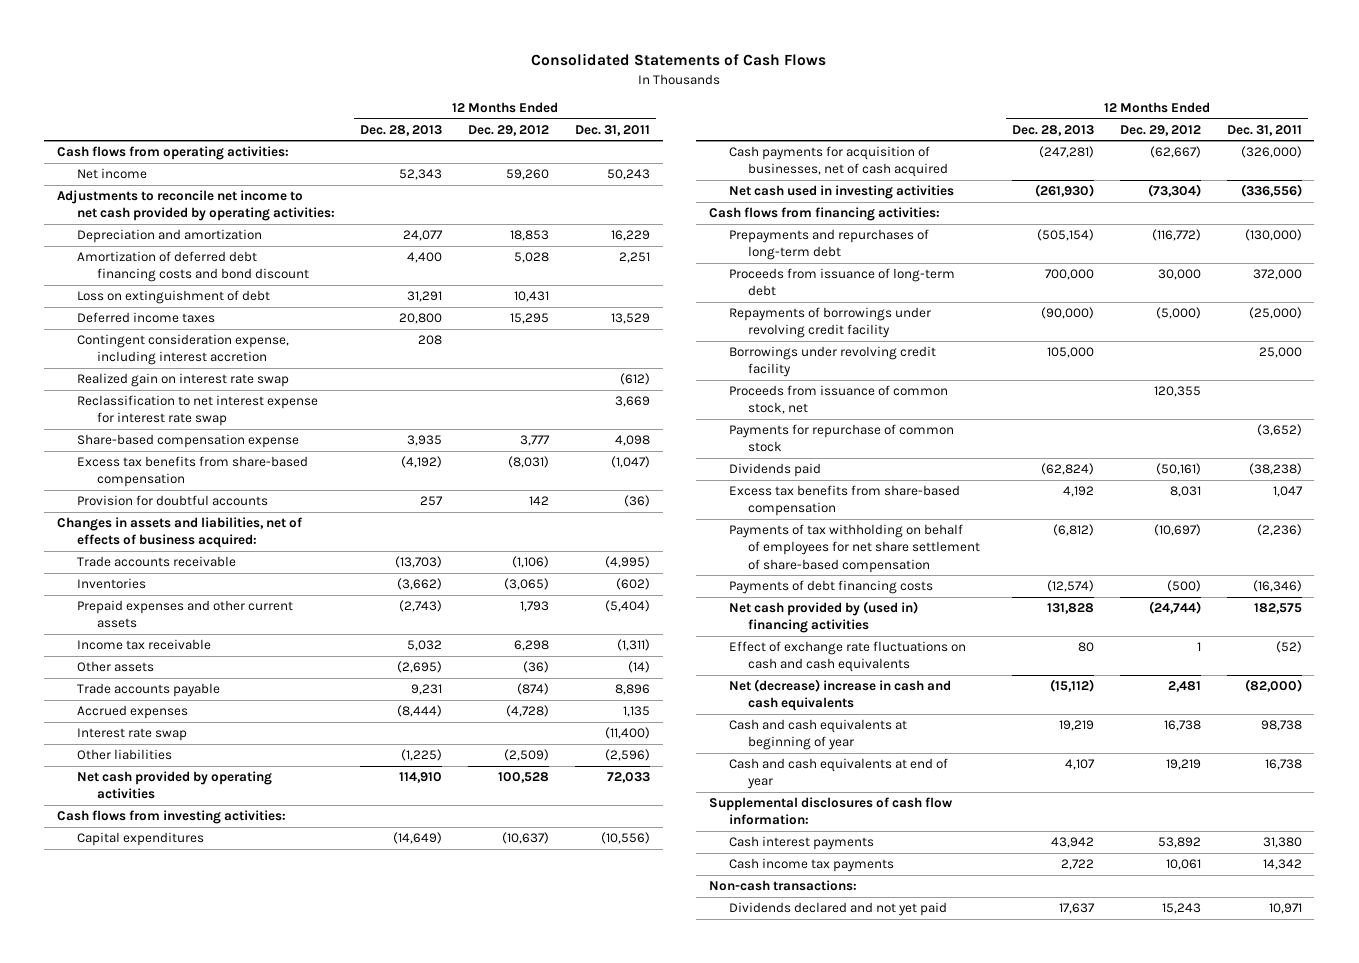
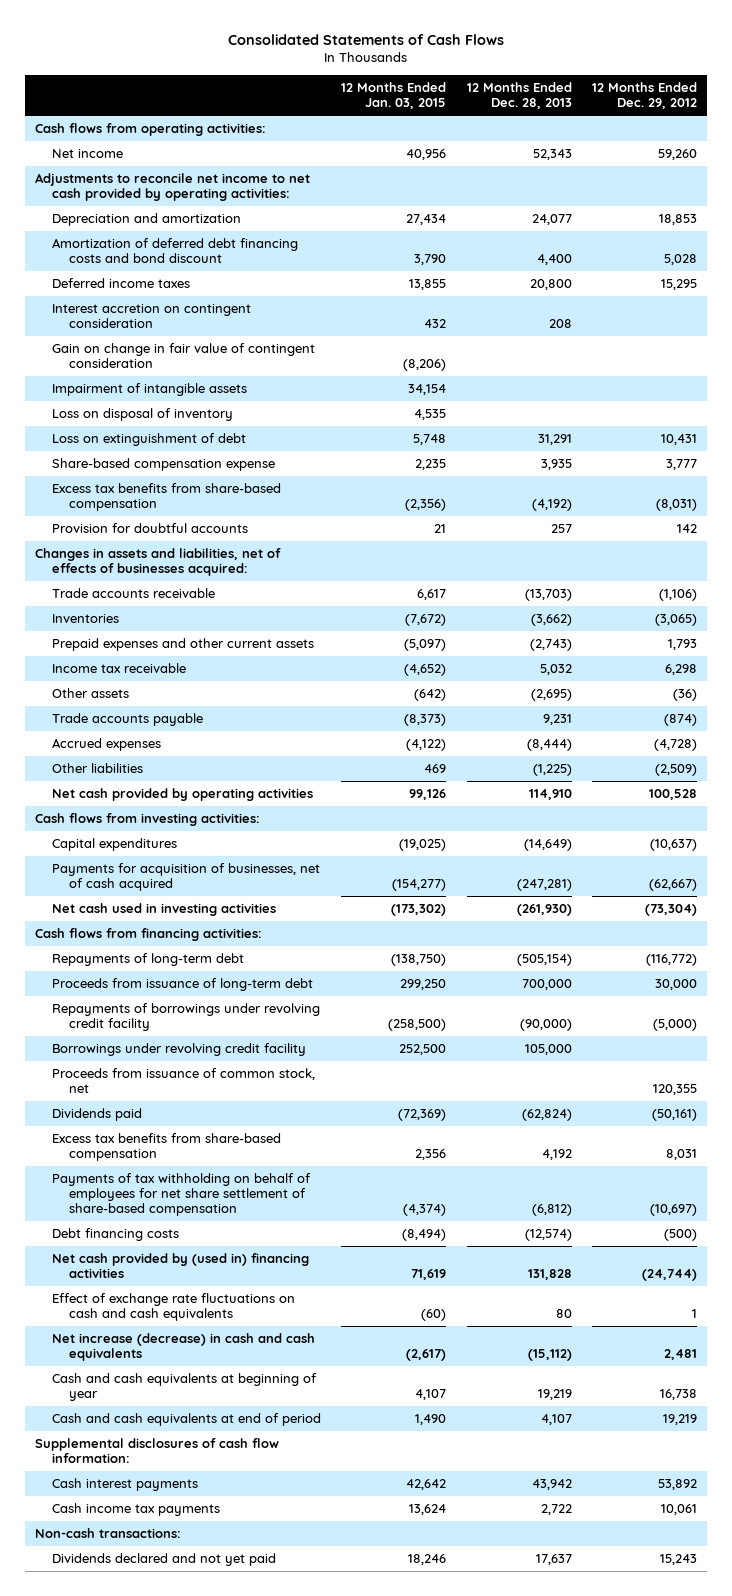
[574,124,650,136] Dec. 31, 2011 -> none
none -> [341,82,447,110] 12 Months Ended Jan. 03, 2015
[76,373,289,388] Realized gain on interest rate swap -> none
[76,395,318,427] Reclassification to net interest expense for interest rate swap -> none
[76,334,289,366] Contingent consideration expense, including interest accretion -> [52,304,252,329] Interest accretion on contingent consideration
none -> [52,343,316,369] Gain on change in fair value of contingent consideration
none -> [52,383,248,397] Impairment of intangible assets
none -> [52,408,234,422] Loss on disposal of inventory
[76,290,270,305] Loss on extinguishment of debt -> [52,433,247,447] Loss on extinguishment of debt
[57,517,303,549] Changes in assets and liabilities, net of effects of business acquired: -> [35,548,282,577] Changes in assets and liabilities, net of effects of businesses acquired:
[76,728,187,742] Interest rate swap -> none
[728,146,949,178] Cash payments for acquisition of businesses, net of cash acquired -> [52,863,321,892] Payments for acquisition of businesses, net of cash acquired
[728,229,929,261] Prepayments and repurchases of long-term debt -> [52,953,245,967] Repayments of long-term debt
[728,424,954,453] Payments for repurchase of common stock -> none
[728,580,933,595] Payments of debt financing costs -> [52,1228,180,1242] Debt financing costs
[728,679,951,712] Net (decrease) increase in cash and cash equivalents -> [52,1333,316,1362] Net increase (decrease) in cash and cash equivalents
[728,758,948,790] Cash and cash equivalents at end of year -> [52,1413,322,1427] Cash and cash equivalents at end of period

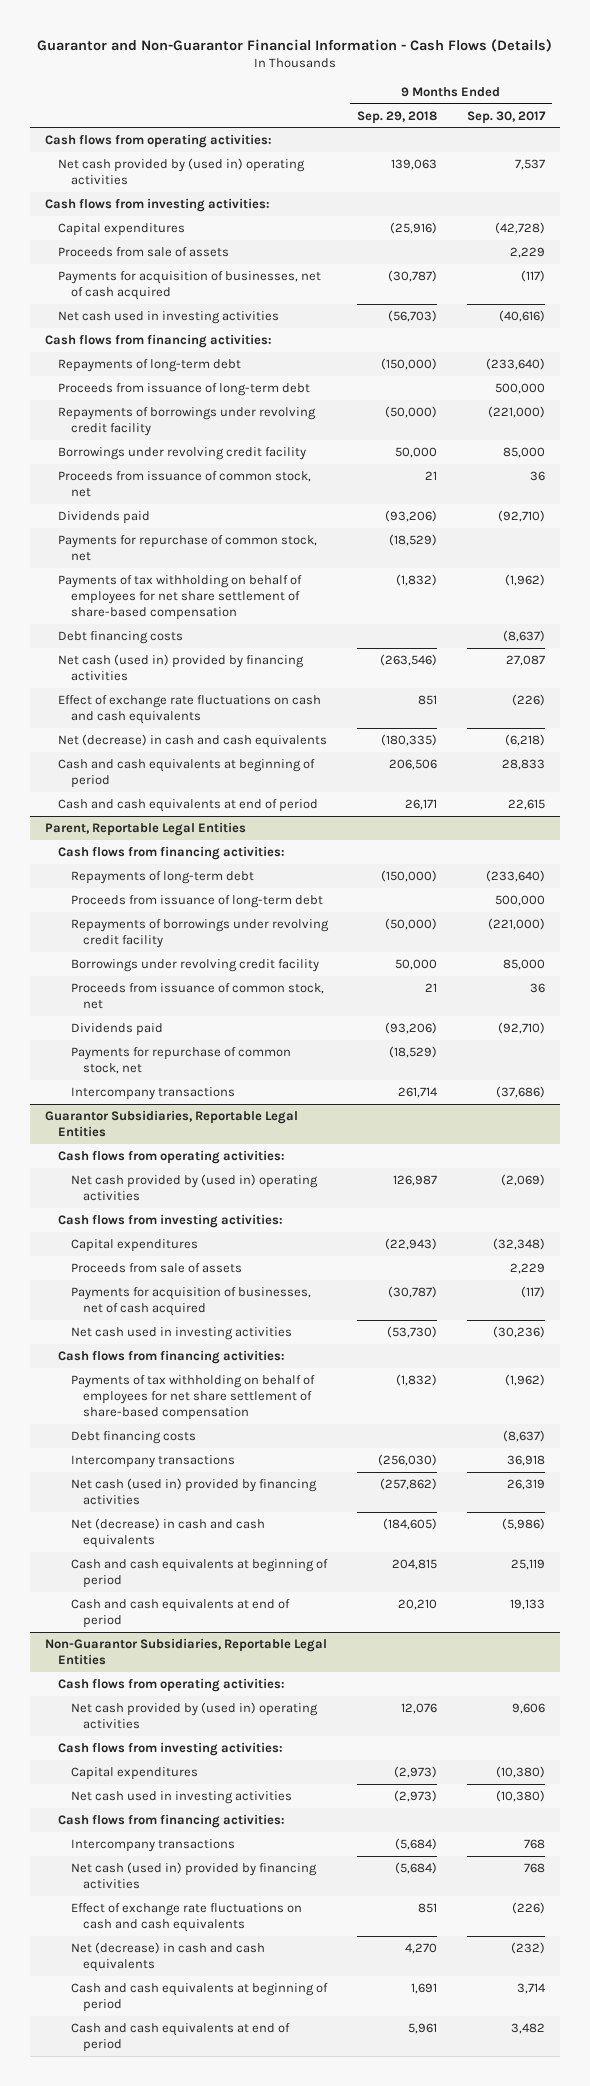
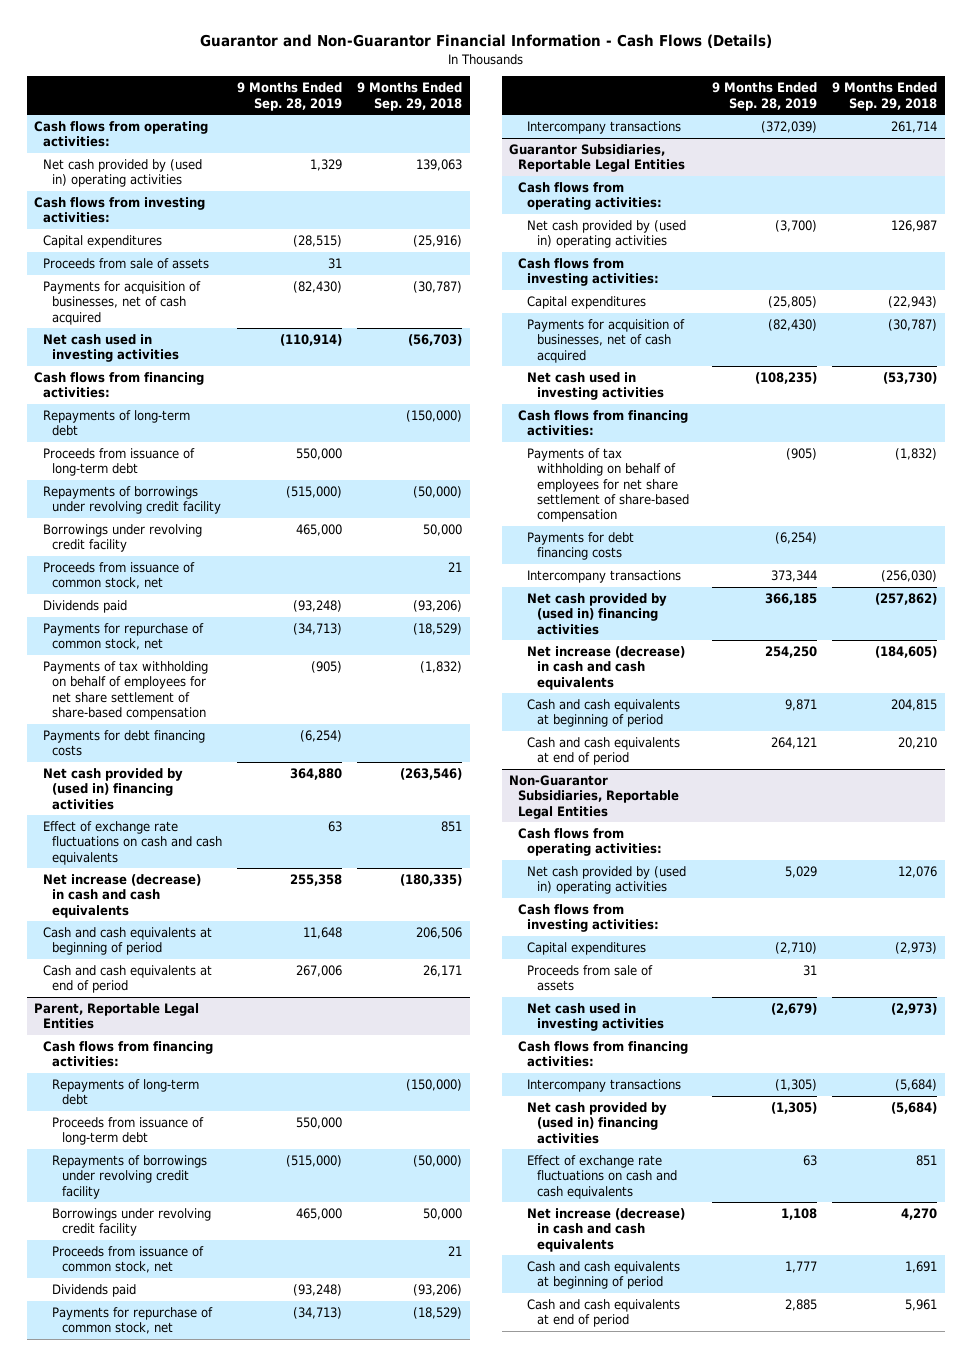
[466,110,546,124] Sep. 30, 2017 -> none
none -> [237,82,343,111] 9 Months Ended Sep. 28, 2019
[57,630,183,644] Debt financing costs -> [43,730,206,757] Payments for debt financing costs
[57,653,304,681] Net cash (used in) provided by financing activities -> [43,768,184,810] Net cash provided by (used in) financing activities
[57,733,327,748] Net (decrease) in cash and cash equivalents -> [43,874,202,918] Net increase (decrease) in cash and cash equivalents
[70,1262,242,1273] Proceeds from sale of assets -> none
[70,1430,196,1444] Debt financing costs -> [527,532,635,561] Payments for debt financing costs
[70,1477,317,1505] Net cash (used in) provided by financing activities -> [527,593,668,635] Net cash provided by (used in) financing activities
[70,1517,265,1548] Net (decrease) in cash and cash equivalents -> [527,646,686,690] Net increase (decrease) in cash and cash equivalents
none -> [527,965,654,992] Proceeds from sale of assets
[70,1861,317,1889] Net cash (used in) provided by financing activities -> [527,1102,668,1144] Net cash provided by (used in) financing activities
[70,1941,265,1972] Net (decrease) in cash and cash equivalents -> [527,1208,686,1252] Net increase (decrease) in cash and cash equivalents

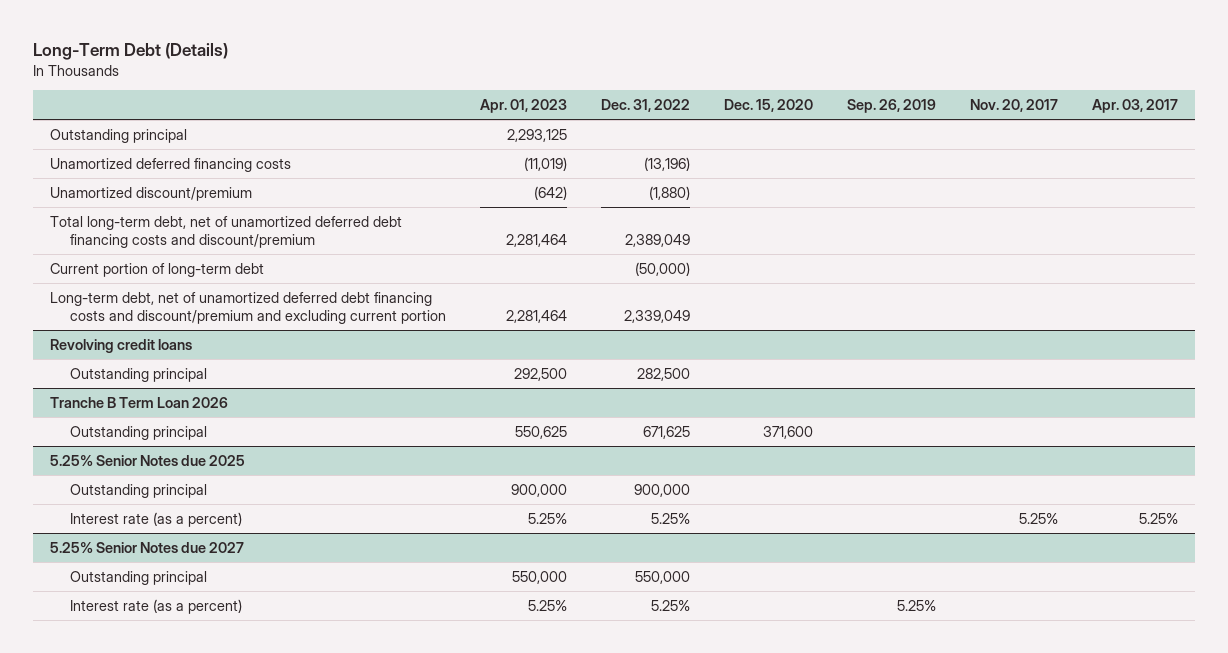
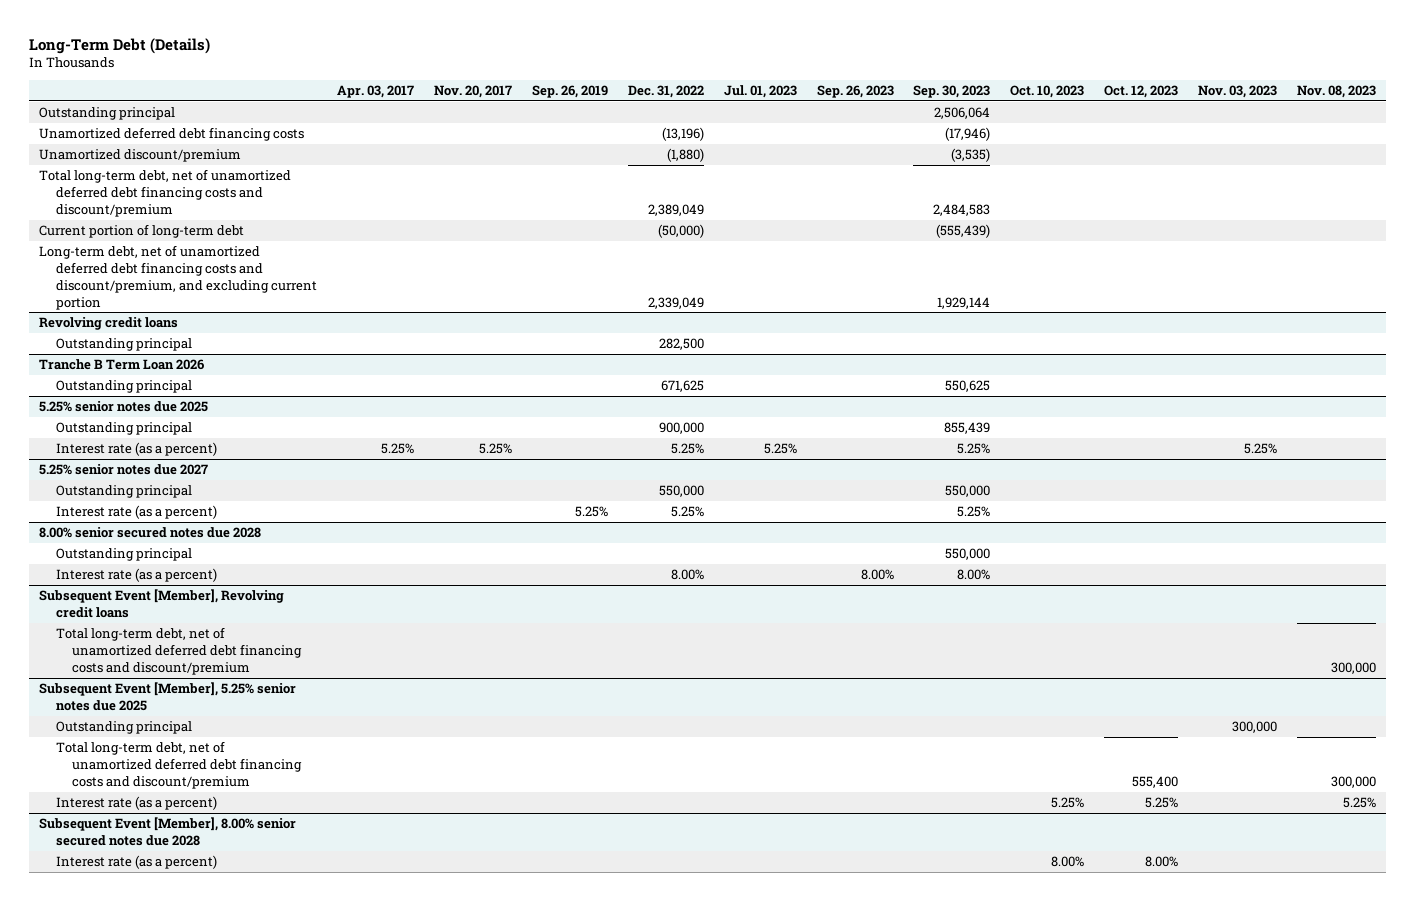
[480,99,568,114] Apr. 01, 2023 -> none
[723,99,813,113] Dec. 15, 2020 -> none
none -> [723,85,797,99] Jul. 01, 2023
none -> [816,85,894,99] Sep. 26, 2023
none -> [913,85,991,99] Sep. 30, 2023
none -> [1010,85,1085,99] Oct. 10, 2023
none -> [1104,85,1179,99] Oct. 12, 2023
none -> [1198,85,1278,99] Nov. 03, 2023
none -> [1297,85,1377,99] Nov. 08, 2023
[50,157,292,172] Unamortized deferred financing costs -> [39,127,305,142] Unamortized deferred debt financing costs
[50,291,447,325] Long-term debt, net of unamortized deferred debt financing costs and discount/premium and excluding current portion -> [39,245,317,310] Long-term debt, net of unamortized deferred debt financing costs and discount/premium, and excluding current portion
[50,454,246,466] 5.25% Senior Notes due 2025 -> [39,401,209,413] 5.25% senior notes due 2025
[50,541,245,553] 5.25% Senior Notes due 2027 -> [39,464,209,476] 5.25% senior notes due 2027
none -> [39,527,262,539] 8.00% senior secured notes due 2028
none -> [55,548,192,562] Outstanding principal
none -> [55,568,217,583] Interest rate (as a percent)
none -> [39,589,285,618] Subsequent Event [Member], Revolving credit loans
none -> [55,627,303,675] Total long-term debt, net of unamortized deferred debt financing costs and discount/premium
none -> [39,682,297,711] Subsequent Event [Member], 5.25% senior notes due 2025
none -> [55,721,192,735] Outstanding principal
none -> [55,741,303,789] Total long-term debt, net of unamortized deferred debt financing costs and discount/premium
none -> [55,796,217,811] Interest rate (as a percent)
none -> [39,817,297,846] Subsequent Event [Member], 8.00% senior secured notes due 2028
none -> [55,855,217,870] Interest rate (as a percent)

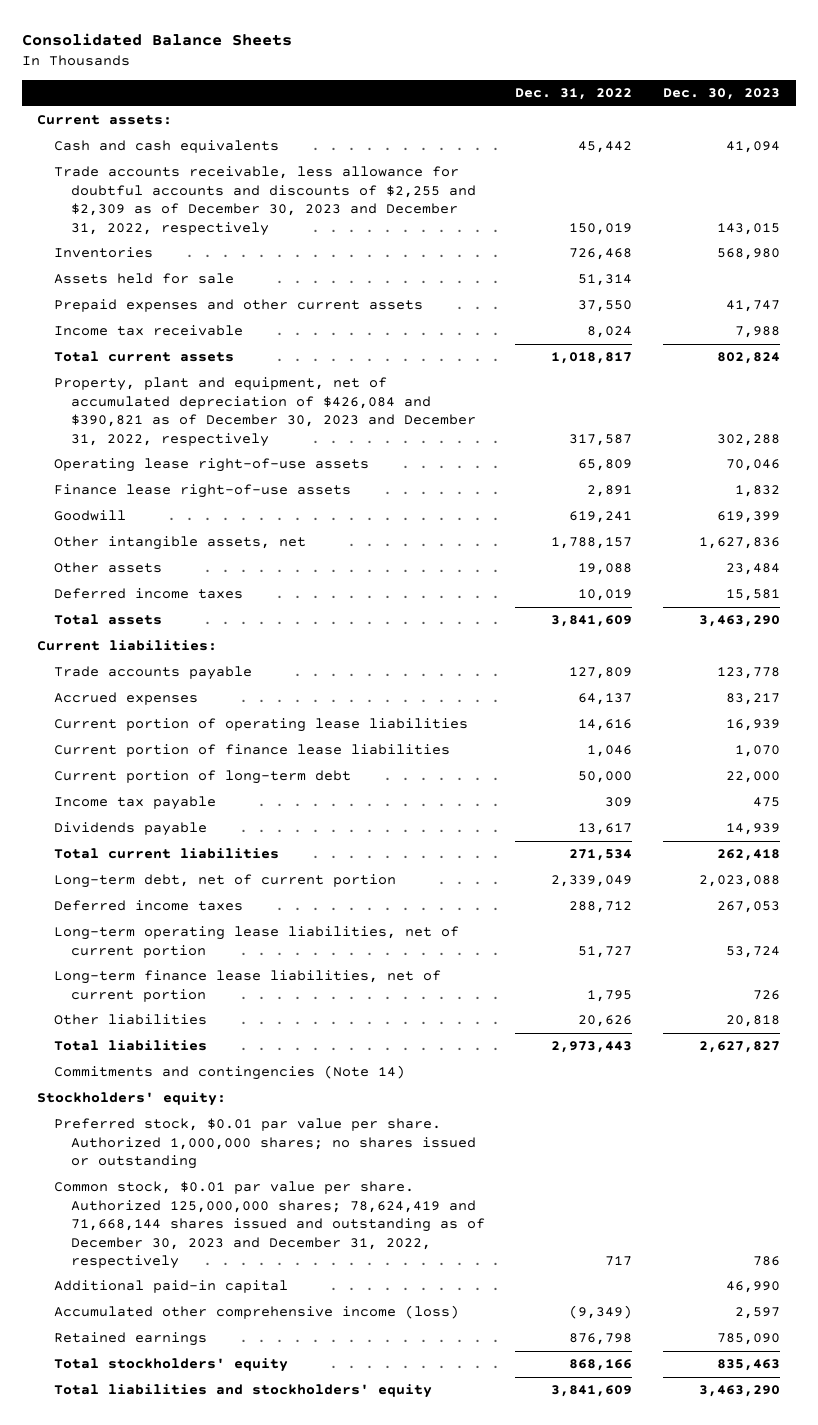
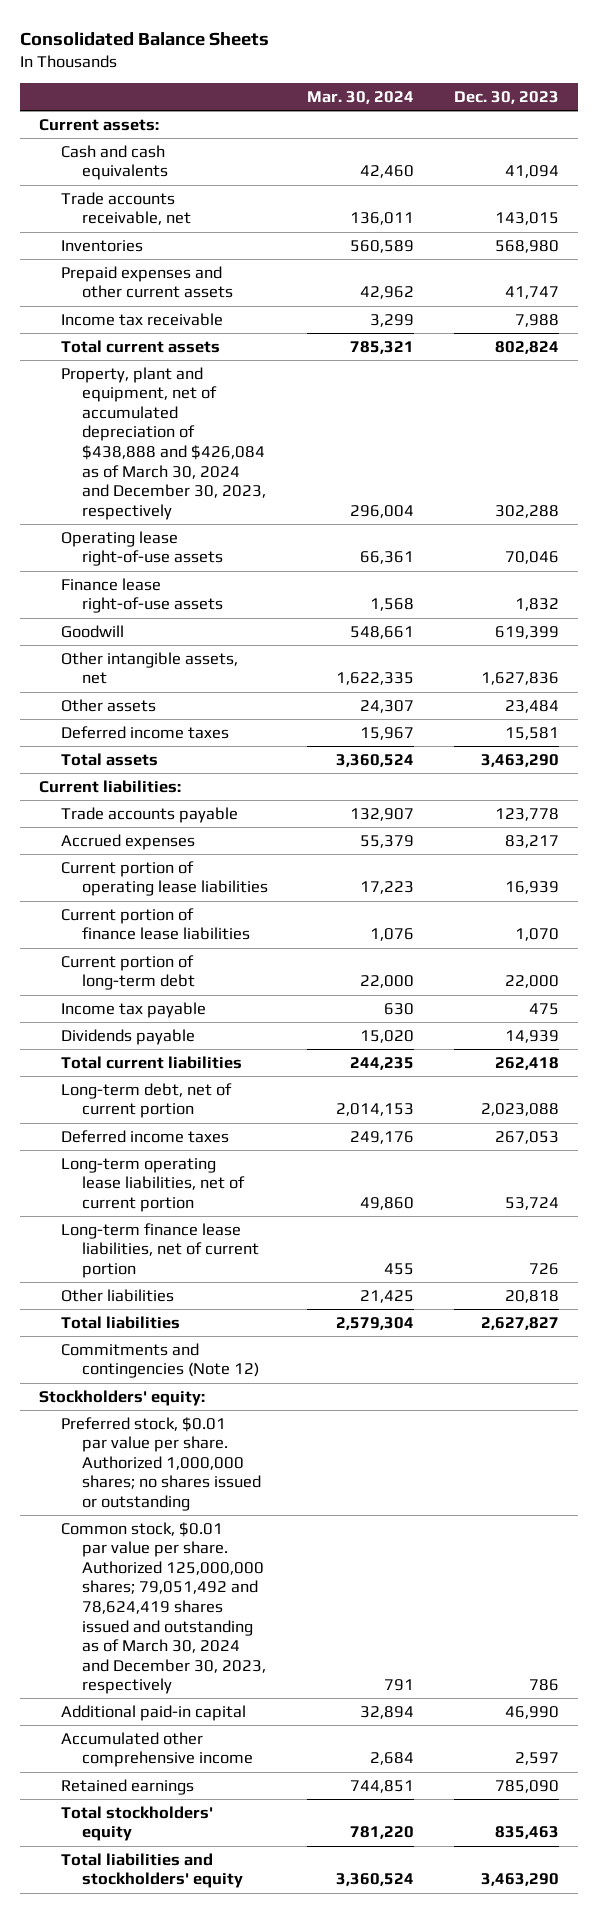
[515,88,633,101] Dec. 31, 2022 -> none
none -> [307,91,415,105] Mar. 30, 2024
[53,166,476,236] Trade accounts receivable, less allowance for doubtful accounts and discounts of $2,255 and $2,309 as of December 30, 2023 and December 31, 2022, respectively -> [60,191,192,226] Trade accounts receivable, net
[53,273,234,285] Assets held for sale -> none
[53,377,476,447] Property, plant and equipment, net of accumulated depreciation of $426,084 and $390,821 as of December 30, 2023 and December 31, 2022, respectively -> [60,366,267,520] Property, plant and equipment, net of accumulated depreciation of $438,888 and $426,084 as of March 30, 2024 and December 30, 2023, respectively
[53,1065,405,1081] Commitments and contingencies (Note 14) -> [60,1342,260,1379] Commitments and contingencies (Note 12)
[53,1181,485,1269] Common stock, $0.01 par value per share. Authorized 125,000,000 shares; 78,624,419 and 71,668,144 shares issued and outstanding as of December 30, 2023 and December 31, 2022, respectively -> [60,1521,267,1695] Common stock, $0.01 par value per share. Authorized 125,000,000 shares; 79,051,492 and 78,624,419 shares issued and outstanding as of March 30, 2024 and December 30, 2023, respectively
[53,1305,459,1320] Accumulated other comprehensive income (loss) -> [60,1731,254,1768] Accumulated other comprehensive income

